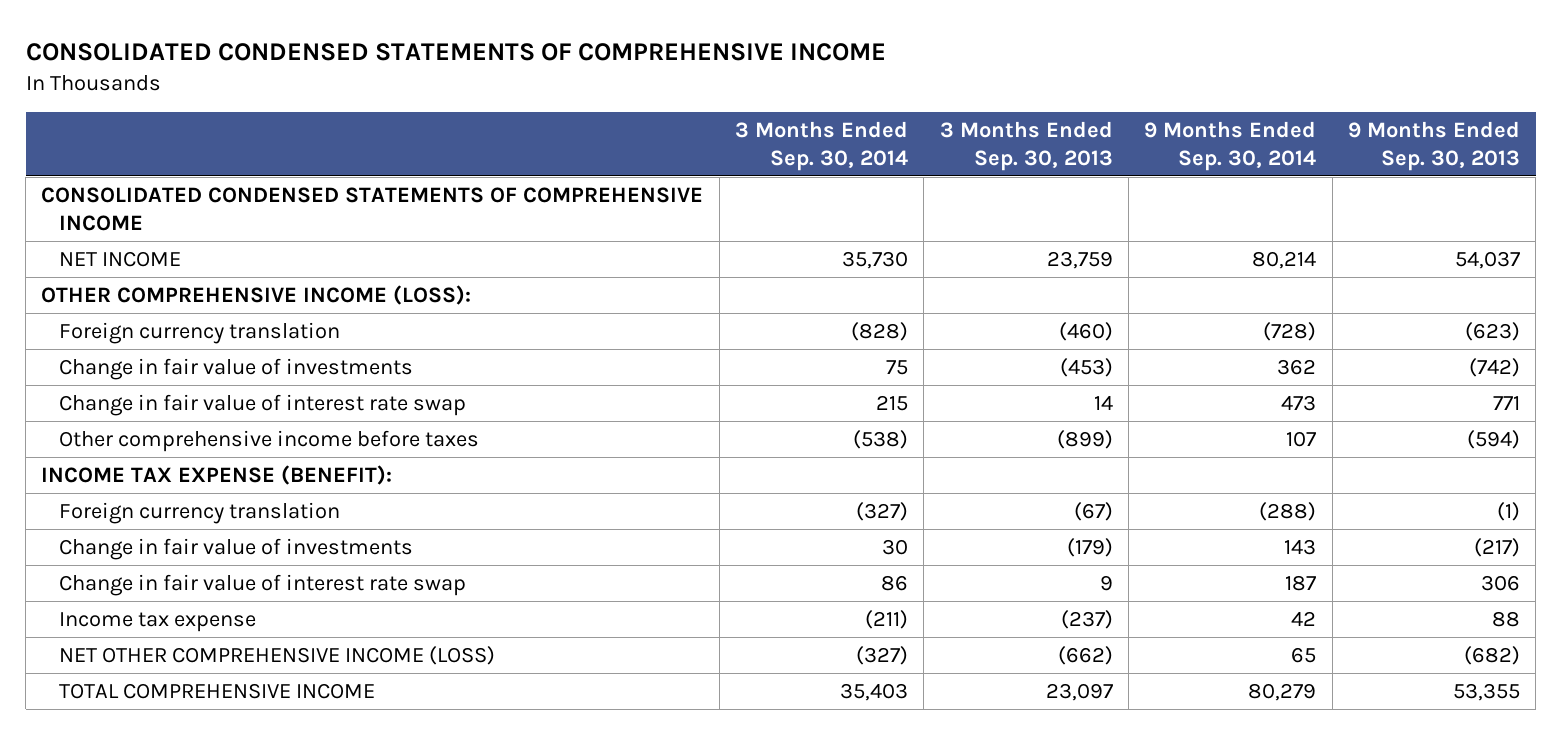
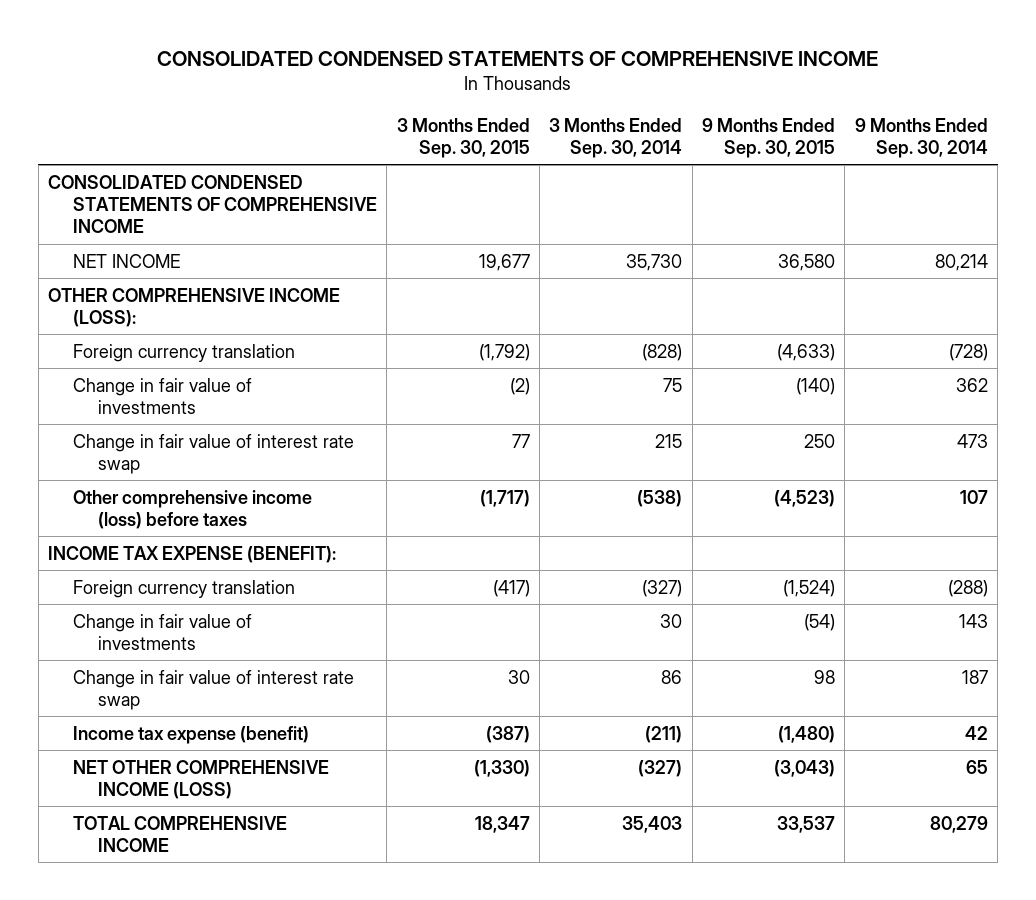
[939,120,1113,171] 3 Months Ended Sep. 30, 2013 -> none
[1347,120,1520,171] 9 Months Ended Sep. 30, 2013 -> none
none -> [396,117,530,158] 3 Months Ended Sep. 30, 2015
none -> [702,117,836,158] 9 Months Ended Sep. 30, 2015
[59,429,480,452] Other comprehensive income before taxes -> [73,489,313,529] Other comprehensive income (loss) before taxes
[59,611,257,632] Income tax expense -> [73,725,310,744] Income tax expense (benefit)

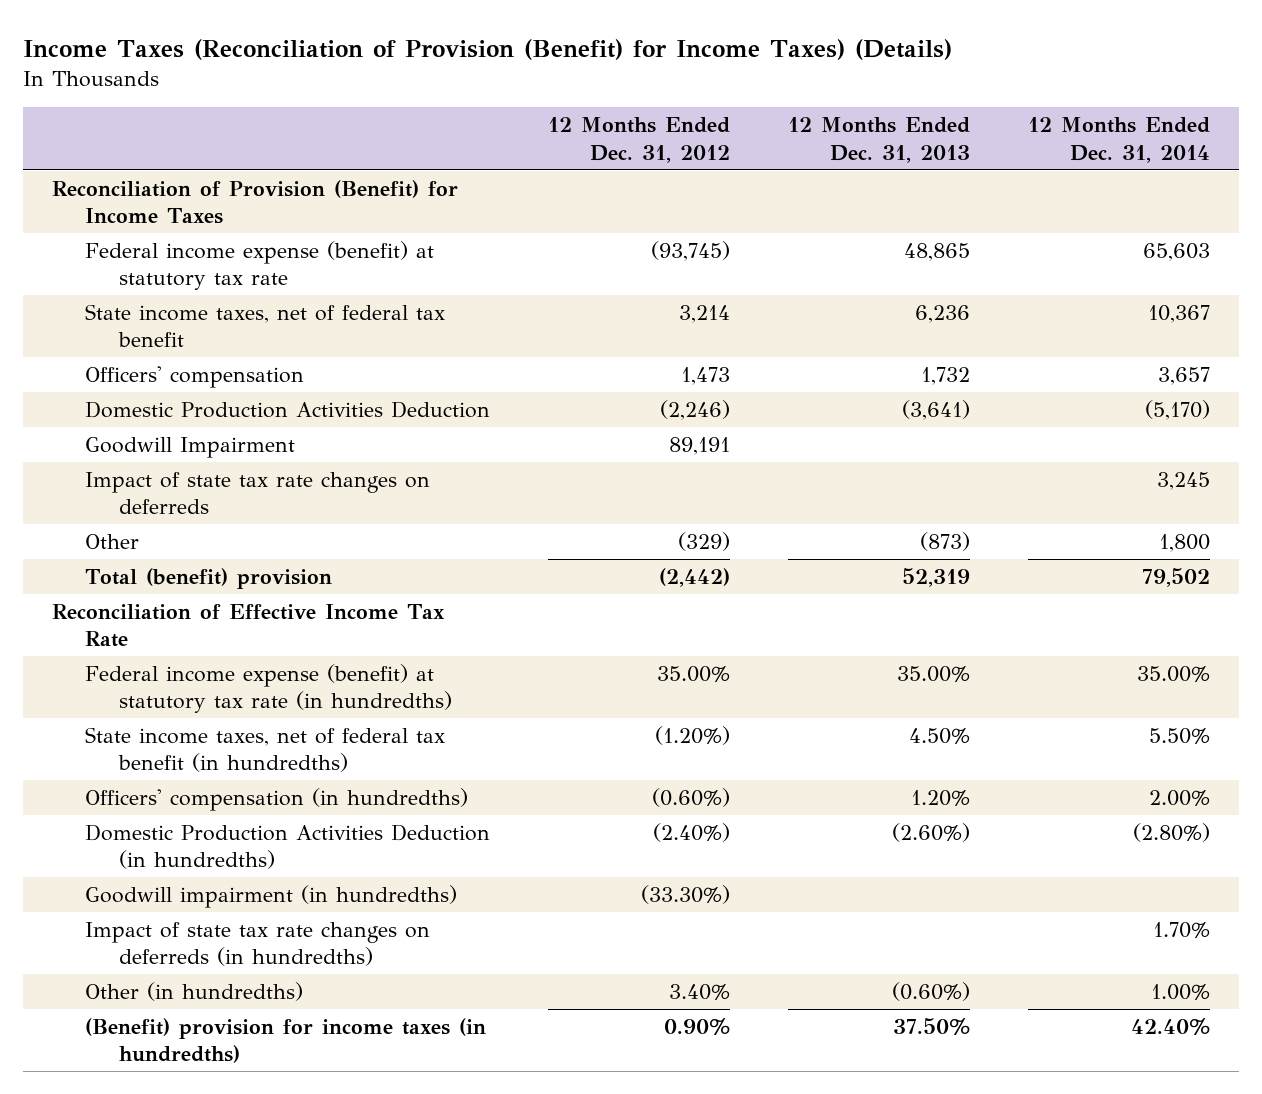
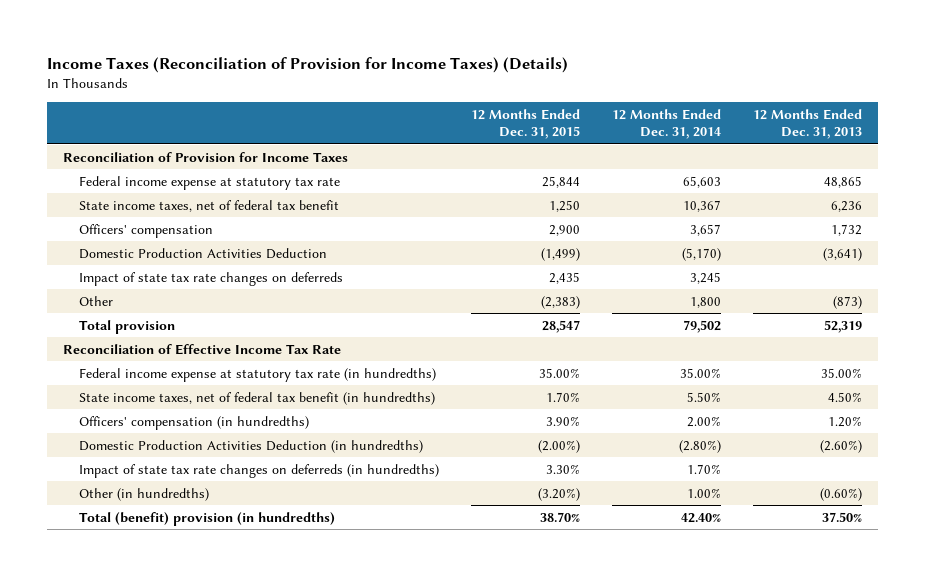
[23,38,953,60] Income Taxes (Reconciliation of Provision (Benefit) for Income Taxes) (Details) -> [46,56,568,73] Income Taxes (Reconciliation of Provision for Income Taxes) (Details)
[548,117,731,163] 12 Months Ended Dec. 31, 2012 -> none
none -> [471,108,581,140] 12 Months Ended Dec. 31, 2015
[52,179,459,225] Reconciliation of Provision (Benefit) for Income Taxes -> [62,151,348,162] Reconciliation of Provision for Income Taxes
[85,240,435,291] Federal income expense (benefit) at statutory tax rate -> [79,175,341,190] Federal income expense at statutory tax rate
[85,436,296,458] Goodwill Impairment -> none
[85,567,333,589] Total (benefit) provision -> [79,319,176,334] Total provision
[85,663,452,714] Federal income expense (benefit) at statutory tax rate (in hundredths) -> [79,367,437,382] Federal income expense at statutory tax rate (in hundredths)
[85,884,458,908] Goodwill impairment (in hundredths) -> none
[85,1017,487,1064] (Benefit) provision for income taxes (in hundredths) -> [79,511,336,526] Total (benefit) provision (in hundredths)

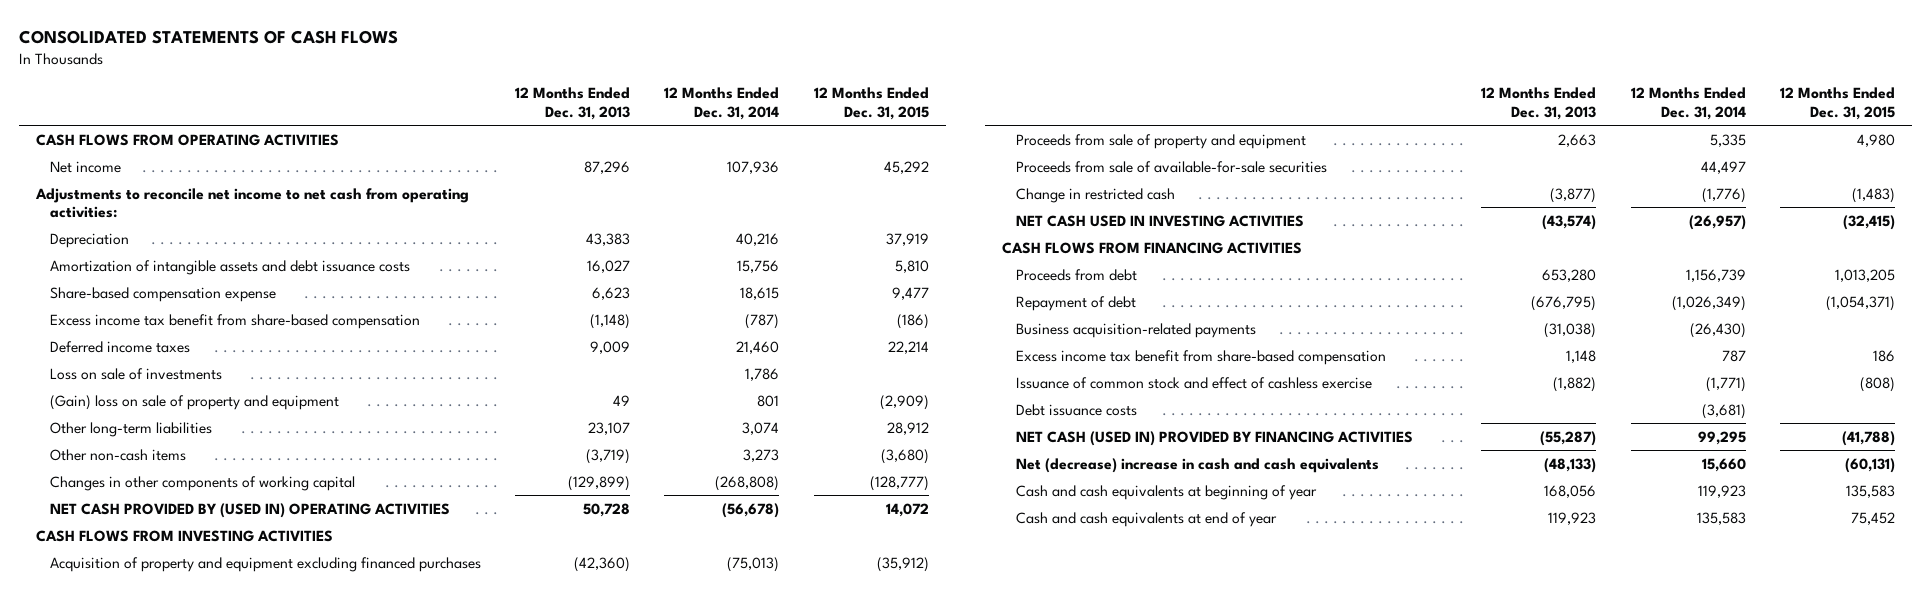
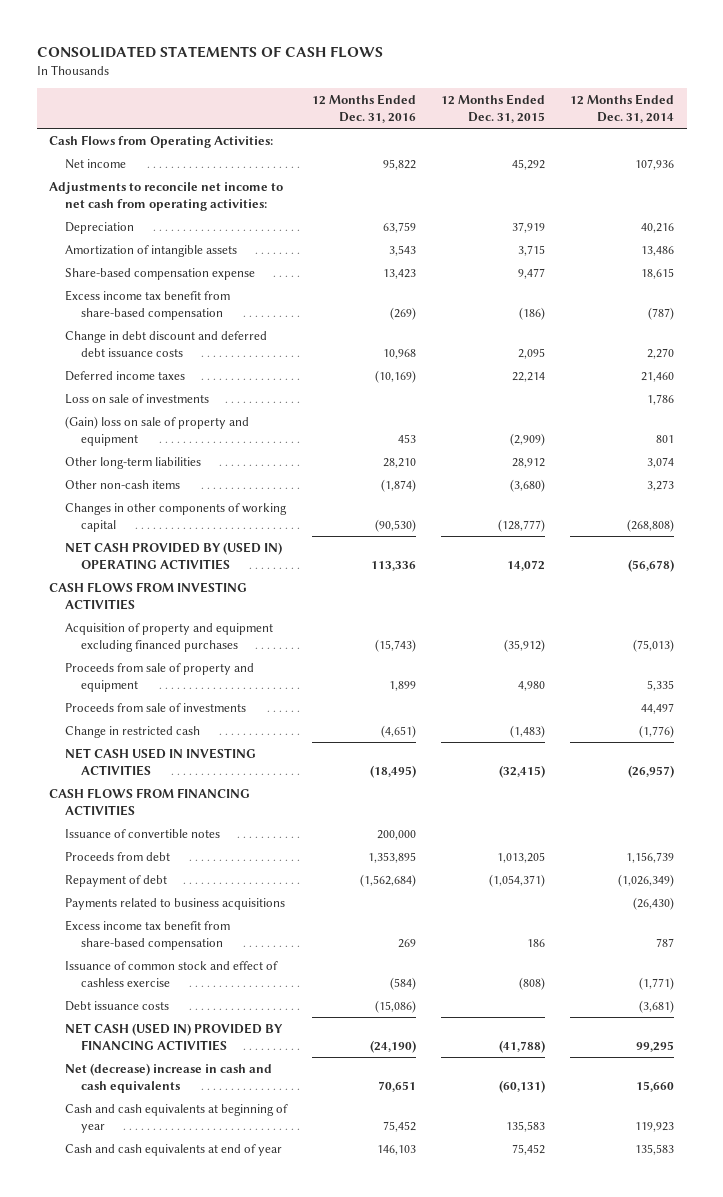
[515,87,631,120] 12 Months Ended Dec. 31, 2013 -> none
none -> [312,93,417,123] 12 Months Ended Dec. 31, 2016
[36,133,340,146] CASH FLOWS FROM OPERATING ACTIVITIES -> [49,134,274,148] Cash Flows from Operating Activities:
[49,259,410,275] Amortization of intangible assets and debt issuance costs -> [65,244,238,257] Amortization of intangible assets
[737,259,780,273] 15,756 -> [641,245,675,256] 13,486
[894,259,929,273] 5,810 -> [518,244,546,256] 3,715
none -> [65,330,268,357] Change in debt discount and deferred debt issuance costs
[1015,160,1327,173] Proceeds from sale of available-for-sale securities -> [65,702,247,712] Proceeds from sale of investments
none -> [65,828,221,838] Issuance of convertible notes
[1015,322,1256,338] Business acquisition-related payments -> [65,897,286,910] Payments related to business acquisitions

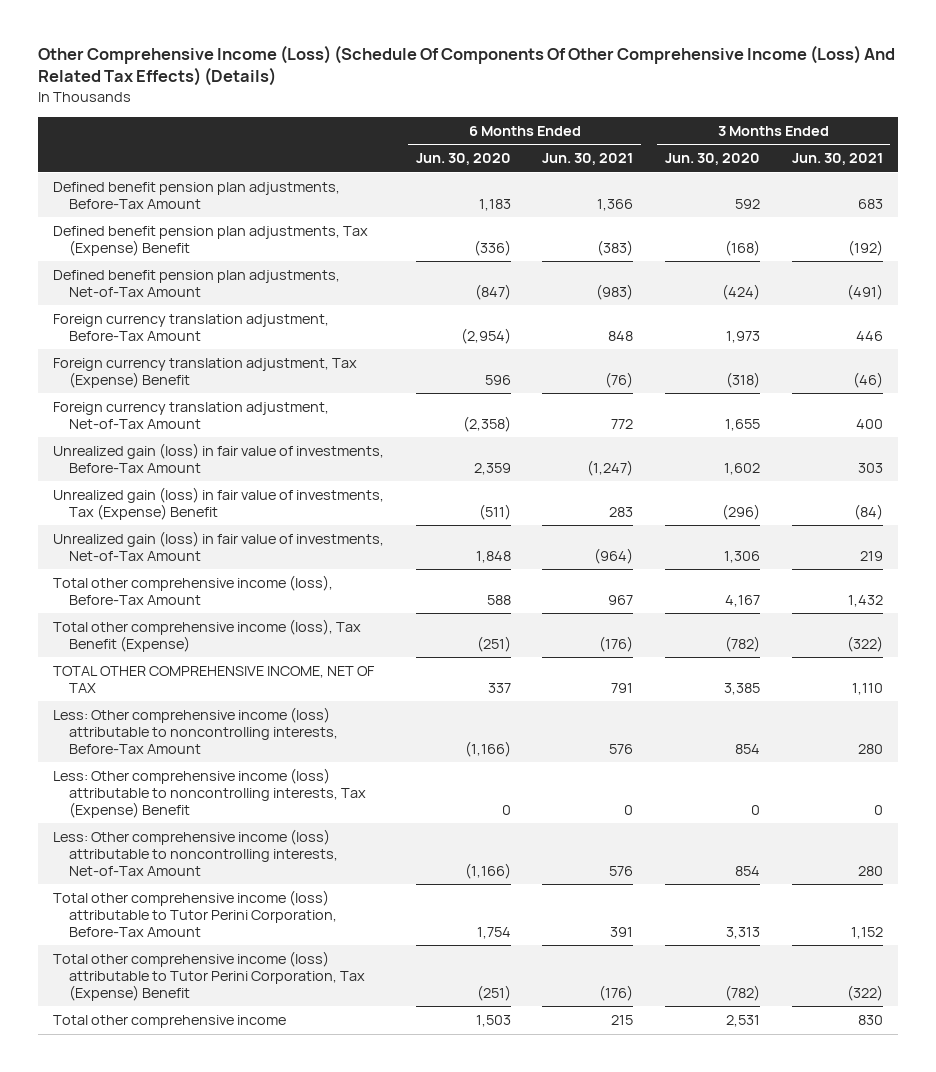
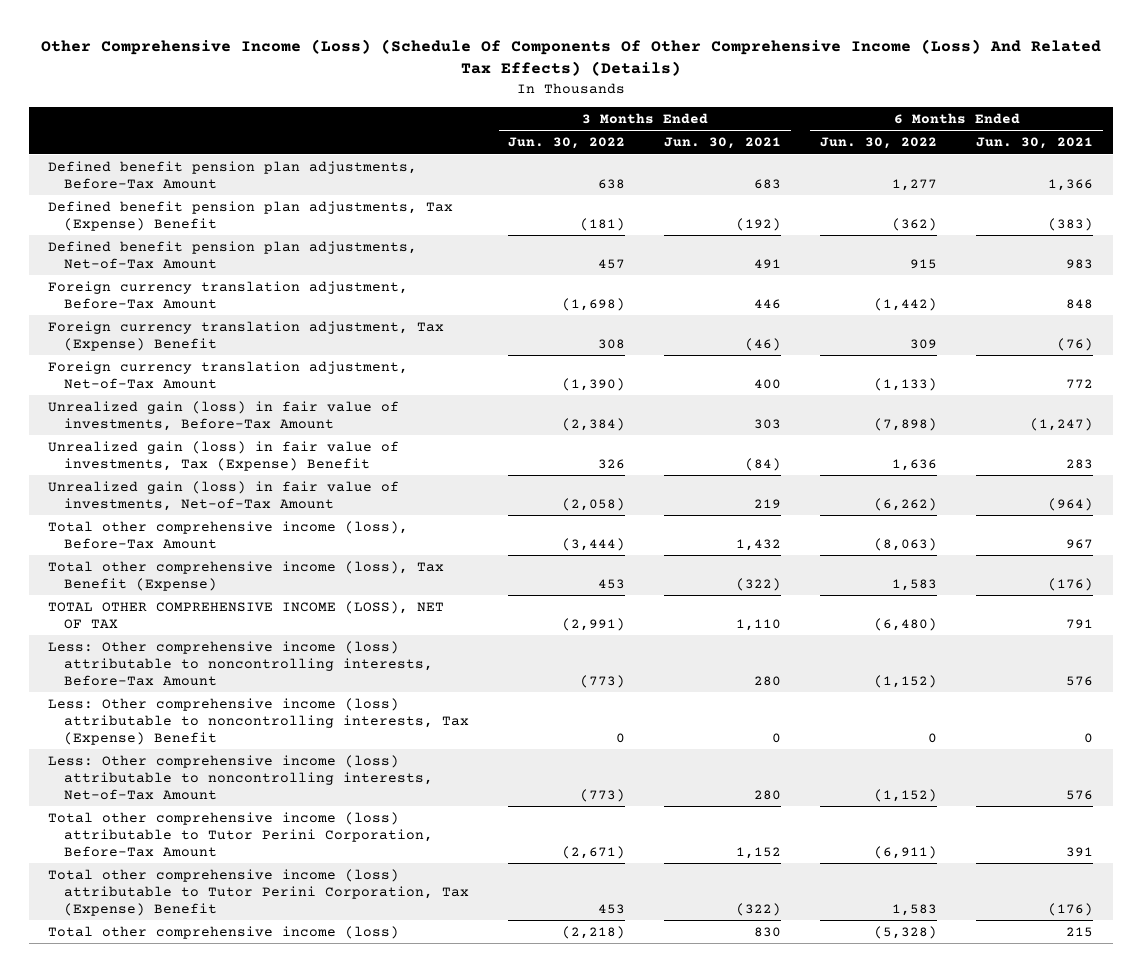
[415,153,511,166] Jun. 30, 2020 -> none
[665,153,761,166] Jun. 30, 2020 -> none
none -> [508,137,626,150] Jun. 30, 2022
none -> [820,137,938,150] Jun. 30, 2022
[596,283,634,300] (983) -> [1066,258,1094,269] 983
[846,283,883,300] (491) -> [754,258,782,269] 491
[53,666,376,693] TOTAL OTHER COMPREHENSIVE INCOME, NET OF TAX -> [48,600,445,629] TOTAL OTHER COMPREHENSIVE INCOME (LOSS), NET OF TAX
[53,1015,287,1029] Total other comprehensive income -> [48,925,400,939] Total other comprehensive income (loss)

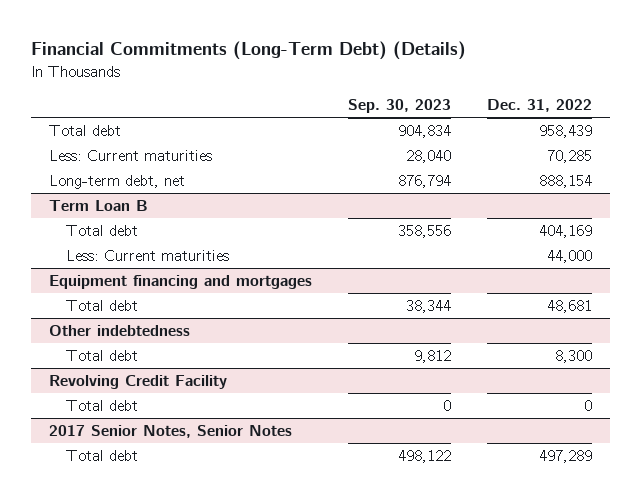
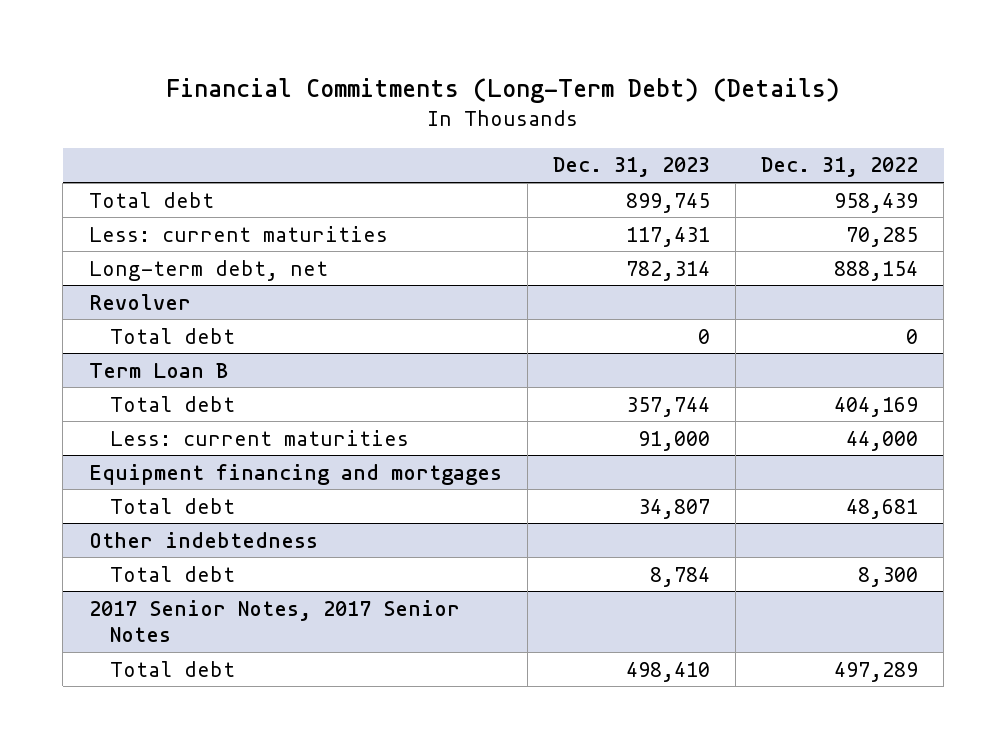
[348,98,452,113] Sep. 30, 2023 -> none
none -> [552,157,710,178] Dec. 31, 2023
[49,149,213,161] Less: Current maturities -> [88,225,388,242] Less: current maturities
none -> [88,293,191,310] Revolver
none -> [109,327,235,344] Total debt
[65,249,229,261] Less: Current maturities -> [109,429,409,446] Less: current maturities
[49,374,228,389] Revolving Credit Facility -> none
[65,399,138,411] Total debt -> none
[49,424,293,438] 2017 Senior Notes, Senior Notes -> [88,599,460,642] 2017 Senior Notes, 2017 Senior Notes

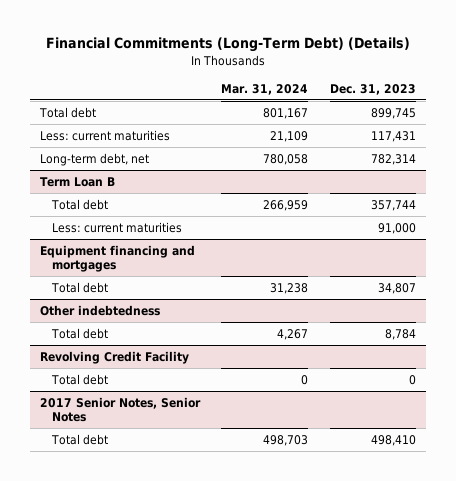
[761,157,919,178] Dec. 31, 2022 -> none
none -> [221,83,309,95] Mar. 31, 2024
[88,293,191,310] Revolver -> none
[109,327,235,344] Total debt -> none
none -> [40,350,190,364] Revolving Credit Facility
none -> [50,373,108,385] Total debt
[88,599,460,642] 2017 Senior Notes, 2017 Senior Notes -> [40,396,202,423] 2017 Senior Notes, Senior Notes

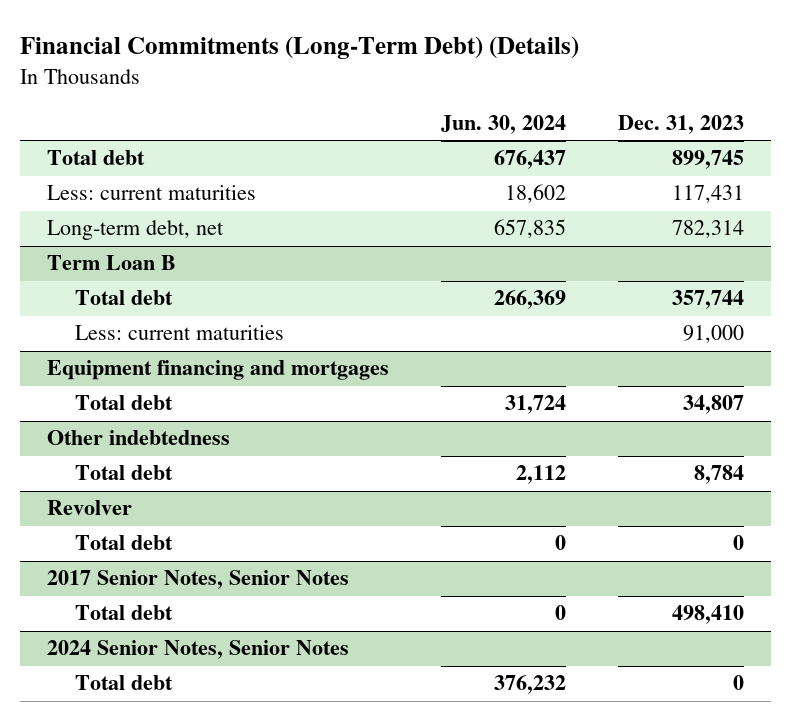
[221,83,309,95] Mar. 31, 2024 -> none
none -> [441,115,567,135] Jun. 30, 2024
[40,350,190,364] Revolving Credit Facility -> [46,500,132,516] Revolver
none -> [46,640,349,660] 2024 Senior Notes, Senior Notes
none -> [74,675,173,691] Total debt

